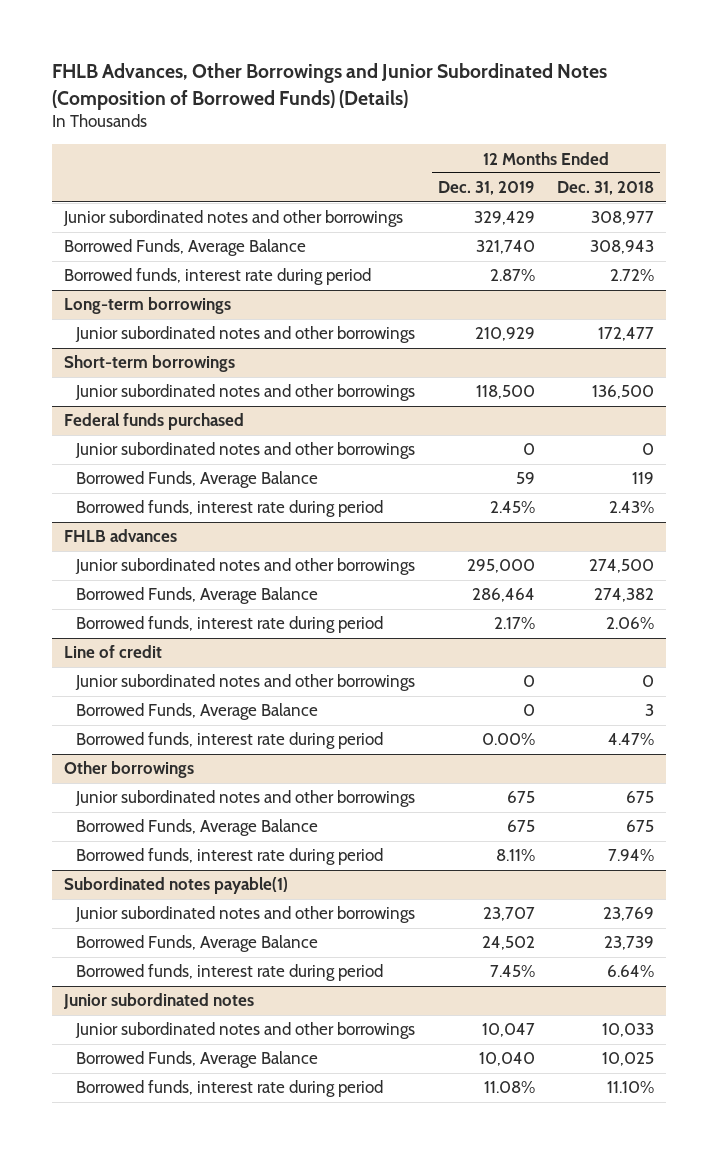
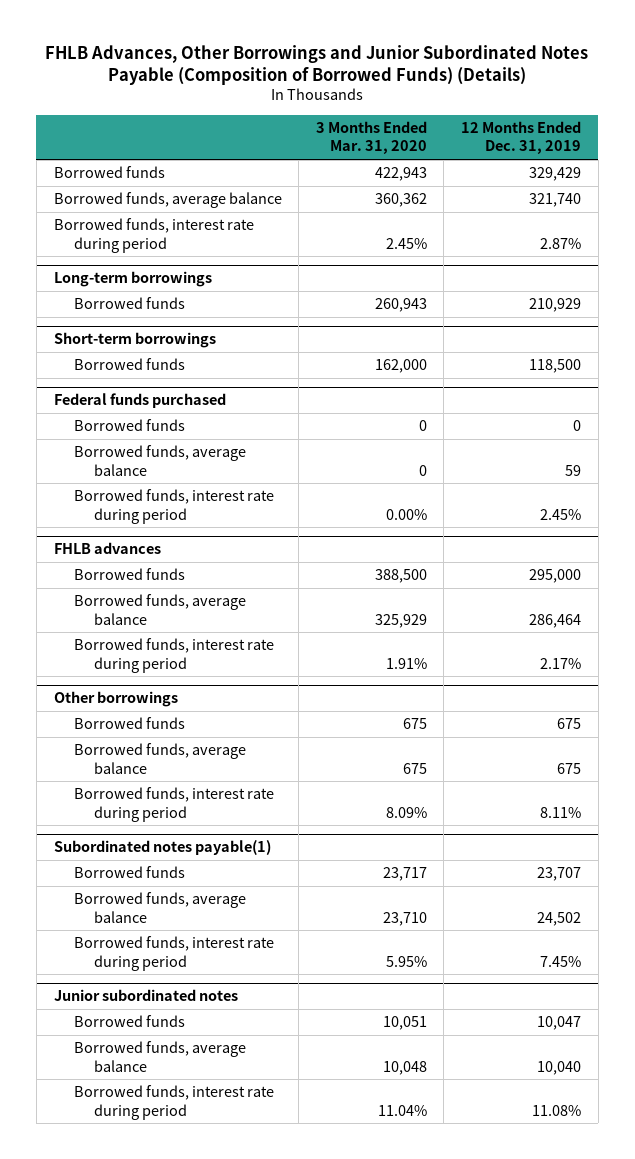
[52,63,608,110] FHLB Advances, Other Borrowings and Junior Subordinated Notes (Composition of Borrowed Funds) (Details) -> [45,44,589,86] FHLB Advances, Other Borrowings and Junior Subordinated Notes Payable (Composition of Borrowed Funds) (Details)
[557,181,655,196] Dec. 31, 2018 -> none
none -> [315,121,427,155] 3 Months Ended Mar. 31, 2020
[62,210,403,228] Junior subordinated notes and other borrowings -> [53,166,165,179] Borrowed funds
[63,239,306,257] Borrowed Funds, Average Balance -> [53,192,282,209] Borrowed funds, average balance
[75,326,416,344] Junior subordinated notes and other borrowings -> [73,297,185,310] Borrowed funds
[75,384,416,402] Junior subordinated notes and other borrowings -> [73,358,185,371] Borrowed funds
[75,442,416,460] Junior subordinated notes and other borrowings -> [73,419,185,432] Borrowed funds
[76,471,319,489] Borrowed Funds, Average Balance -> [73,445,246,476] Borrowed funds, average balance
[75,558,416,576] Junior subordinated notes and other borrowings -> [73,568,185,581] Borrowed funds
[76,587,319,605] Borrowed Funds, Average Balance -> [73,594,246,625] Borrowed funds, average balance
[63,645,162,659] Line of credit -> none
[75,674,416,692] Junior subordinated notes and other borrowings -> none
[76,703,319,721] Borrowed Funds, Average Balance -> none
[76,732,384,750] Borrowed funds, interest rate during period -> none
[75,790,416,808] Junior subordinated notes and other borrowings -> [73,717,185,730] Borrowed funds
[76,819,319,837] Borrowed Funds, Average Balance -> [73,743,246,774] Borrowed funds, average balance
[75,906,416,924] Junior subordinated notes and other borrowings -> [73,866,185,879] Borrowed funds
[76,935,319,953] Borrowed Funds, Average Balance -> [73,892,246,923] Borrowed funds, average balance
[75,1022,416,1040] Junior subordinated notes and other borrowings -> [73,1015,185,1028] Borrowed funds
[76,1051,319,1069] Borrowed Funds, Average Balance -> [73,1041,246,1072] Borrowed funds, average balance

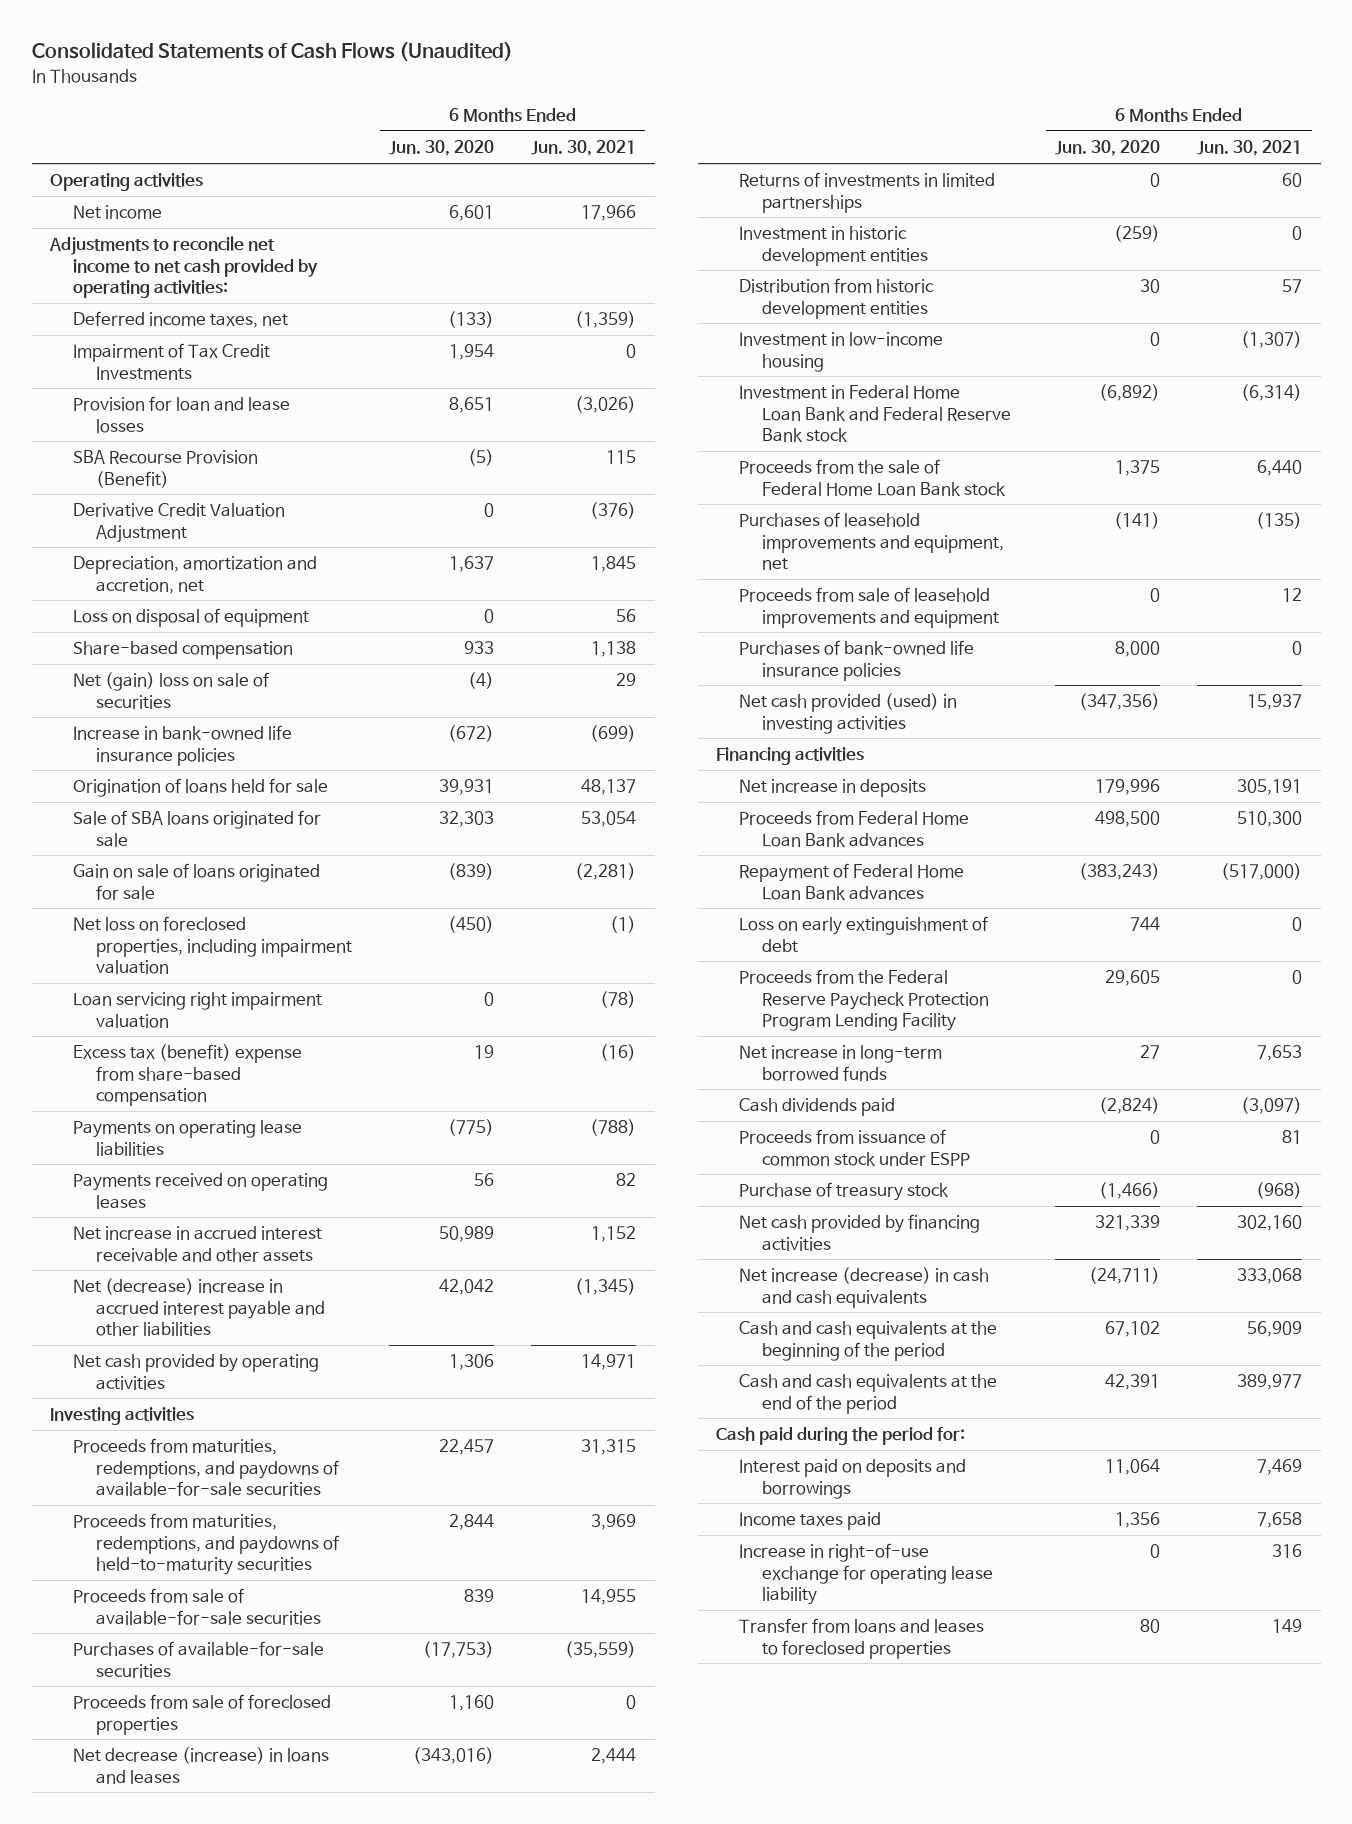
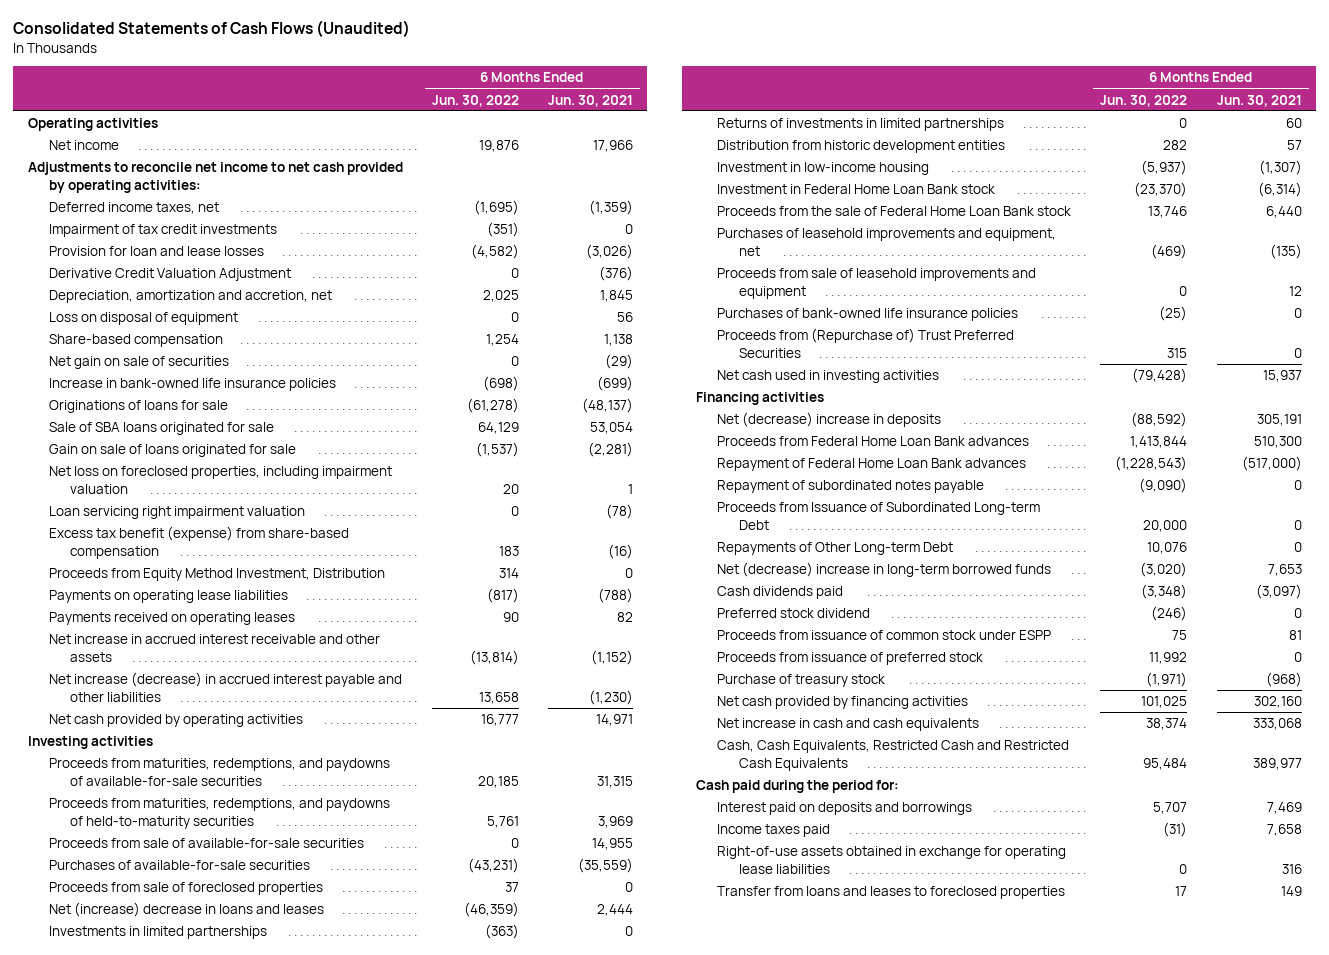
[389,140,495,157] Jun. 30, 2020 -> none
none -> [431,94,519,107] Jun. 30, 2022
[73,343,271,380] Impairment of Tax Credit Investments -> [48,224,277,238] Impairment of tax credit investments
[73,450,259,488] SBA Recourse Provision (Benefit) -> none
[73,672,270,709] Net (gain) loss on sale of securities -> [48,356,229,370] Net gain on sale of securities
[616,673,637,687] 29 -> [604,354,633,370] (29)
[73,778,329,798] Origination of loans held for sale -> [48,400,228,414] Originations of loans for sale
[581,779,637,796] 48,137 -> [581,398,633,414] (48,137)
[610,916,637,934] (1) -> [627,483,633,494] 1
[73,1044,303,1106] Excess tax (benefit) expense from share-based compensation -> [48,526,349,559] Excess tax benefit (expense) from share-based compensation
none -> [48,568,385,582] Proceeds from Equity Method Investment, Distribution
[591,1226,637,1243] 1,152 -> [590,649,633,665] (1,152)
[73,1278,326,1336] Net (decrease) increase in accrued interest payable and other liabilities -> [48,672,402,702] Net increase (decrease) in accrued interest payable and other liabilities
[575,1278,637,1296] (1,345) -> [588,689,633,705] (1,230)
[73,1747,330,1784] Net decrease (increase) in loans and leases -> [48,902,324,918] Net (increase) decrease in loans and leases
none -> [48,926,267,940] Investments in limited partnerships
[739,226,929,266] Investment in historic development entities -> none
[739,385,1012,442] Investment in Federal Home Loan Bank and Federal Reserve Bank stock -> [717,184,996,195] Investment in Federal Home Loan Bank stock
none -> [717,328,1015,358] Proceeds from (Repurchase of) Trust Preferred Securities
[739,693,958,734] Net cash provided (used) in investing activities -> [717,370,940,384] Net cash used in investing activities
[739,779,927,798] Net increase in deposits -> [717,412,942,428] Net (decrease) increase in deposits
[739,916,989,953] Loss on early extinguishment of debt -> none
[739,969,990,1031] Proceeds from the Federal Reserve Paycheck Protection Program Lending Facility -> none
none -> [717,480,985,494] Repayment of subordinated notes payable
none -> [717,502,1041,530] Proceeds from Issuance of Subordinated Long-term Debt
none -> [717,542,954,556] Repayments of Other Long-term Debt
[739,1045,943,1081] Net increase in long-term borrowed funds -> [717,562,1052,578] Net (decrease) increase in long-term borrowed funds
none -> [717,608,871,619] Preferred stock dividend
none -> [717,652,984,666] Proceeds from issuance of preferred stock
[739,1321,998,1361] Cash and cash equivalents at the beginning of the period -> none
[739,1267,990,1308] Net increase (decrease) in cash and cash equivalents -> [717,718,980,732] Net increase in cash and cash equivalents
[739,1374,998,1414] Cash and cash equivalents at the end of the period -> [717,740,1070,771] Cash, Cash Equivalents, Restricted Cash and Restricted Cash Equivalents
[739,1543,994,1605] Increase in right-of-use exchange for operating lease liability -> [717,846,1067,874] Right-of-use assets obtained in exchange for operating lease liabilities

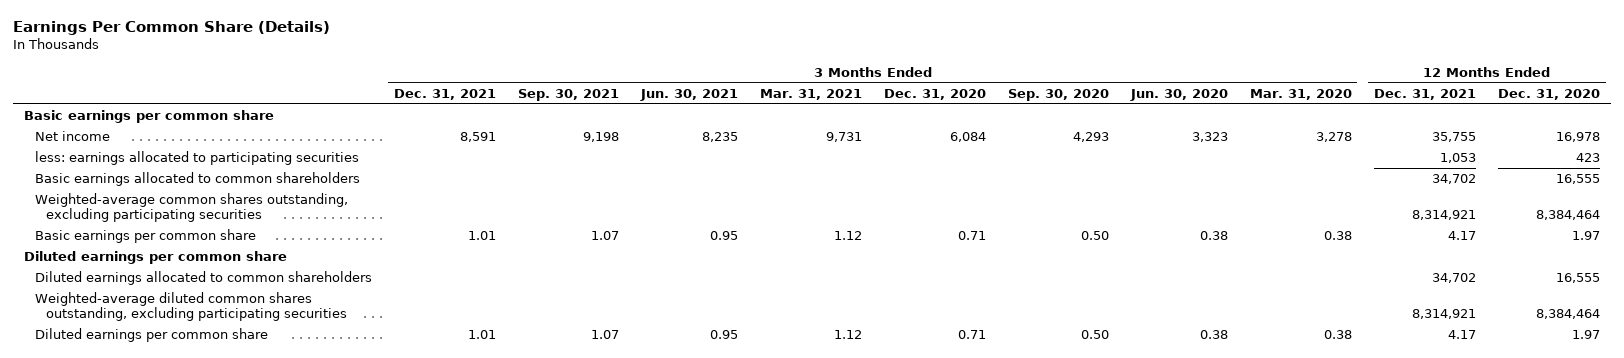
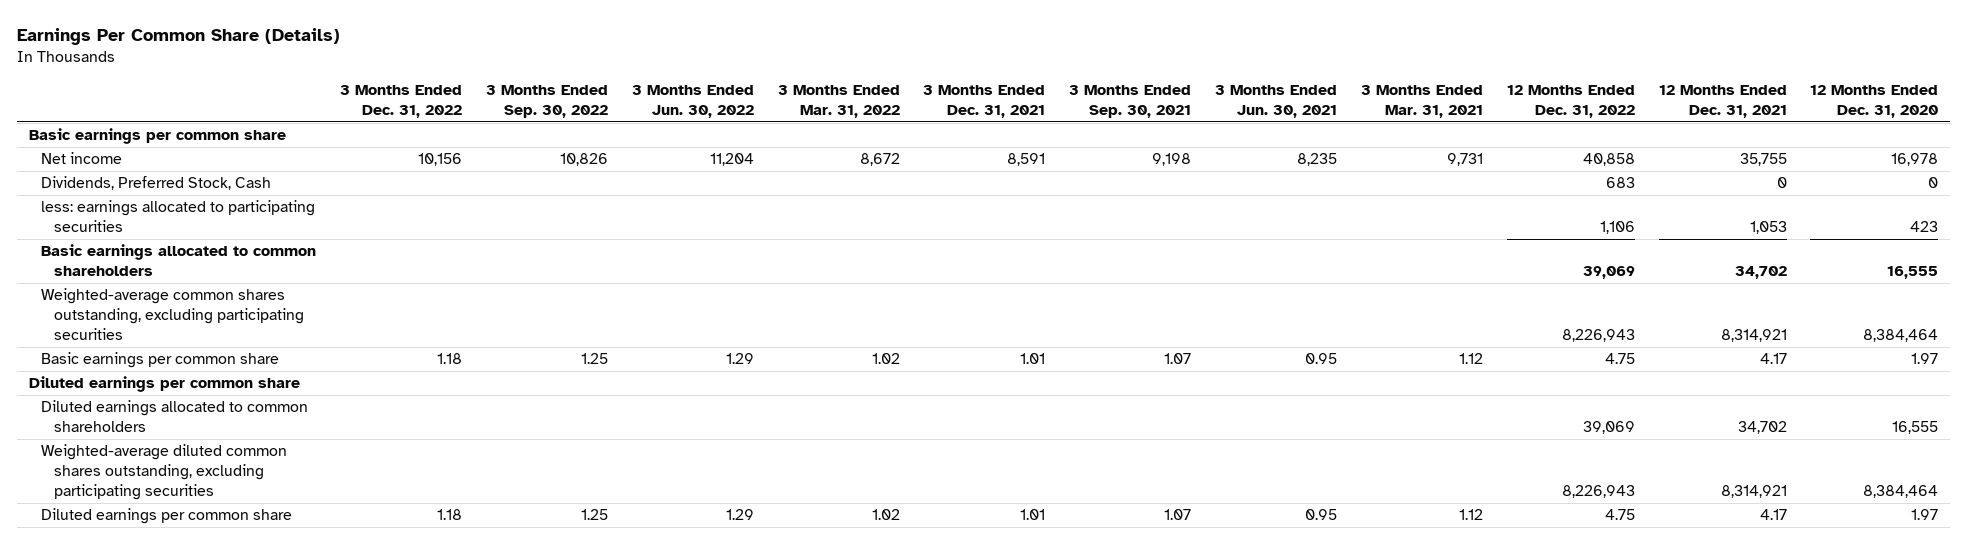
[883,88,986,100] Dec. 31, 2020 -> none
[1007,88,1109,101] Sep. 30, 2020 -> none
[1129,88,1228,101] Jun. 30, 2020 -> none
[1249,88,1352,100] Mar. 31, 2020 -> none
none -> [340,85,463,119] 3 Months Ended Dec. 31, 2022
none -> [485,85,608,119] 3 Months Ended Sep. 30, 2022
none -> [631,85,754,119] 3 Months Ended Jun. 30, 2022
none -> [777,85,900,119] 3 Months Ended Mar. 31, 2022
none -> [1506,85,1635,119] 12 Months Ended Dec. 31, 2022
none -> [41,176,272,191] Dividends, Preferred Stock, Cash

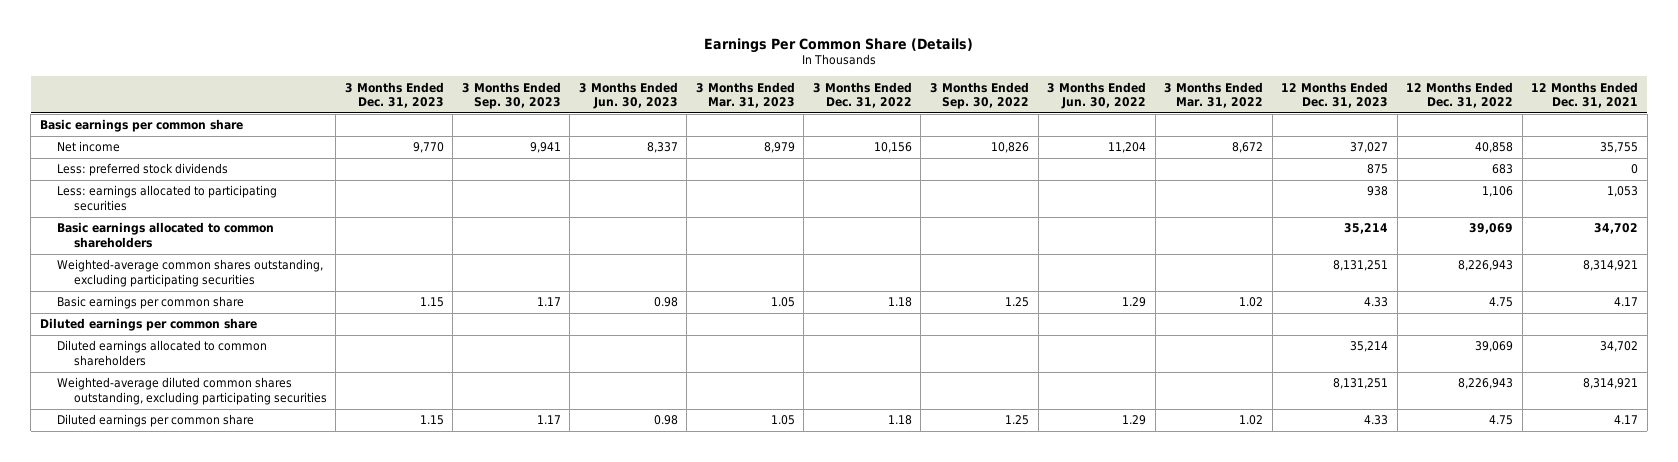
[923,85,1046,119] 3 Months Ended Dec. 31, 2021 -> none
[1069,85,1192,119] 3 Months Ended Sep. 30, 2021 -> none
[1215,85,1338,119] 3 Months Ended Jun. 30, 2021 -> none
[1360,85,1483,119] 3 Months Ended Mar. 31, 2021 -> none
[1810,85,1939,119] 12 Months Ended Dec. 31, 2020 -> none
none -> [344,81,444,108] 3 Months Ended Dec. 31, 2023
none -> [461,81,561,109] 3 Months Ended Sep. 30, 2023
none -> [578,81,678,109] 3 Months Ended Jun. 30, 2023
none -> [695,81,795,108] 3 Months Ended Mar. 31, 2023
none -> [1281,81,1389,108] 12 Months Ended Dec. 31, 2023
[41,176,272,191] Dividends, Preferred Stock, Cash -> [56,163,228,177] Less: preferred stock dividends
[41,200,316,233] less: earnings allocated to participating securities -> [56,185,277,211] Less: earnings allocated to participating securities

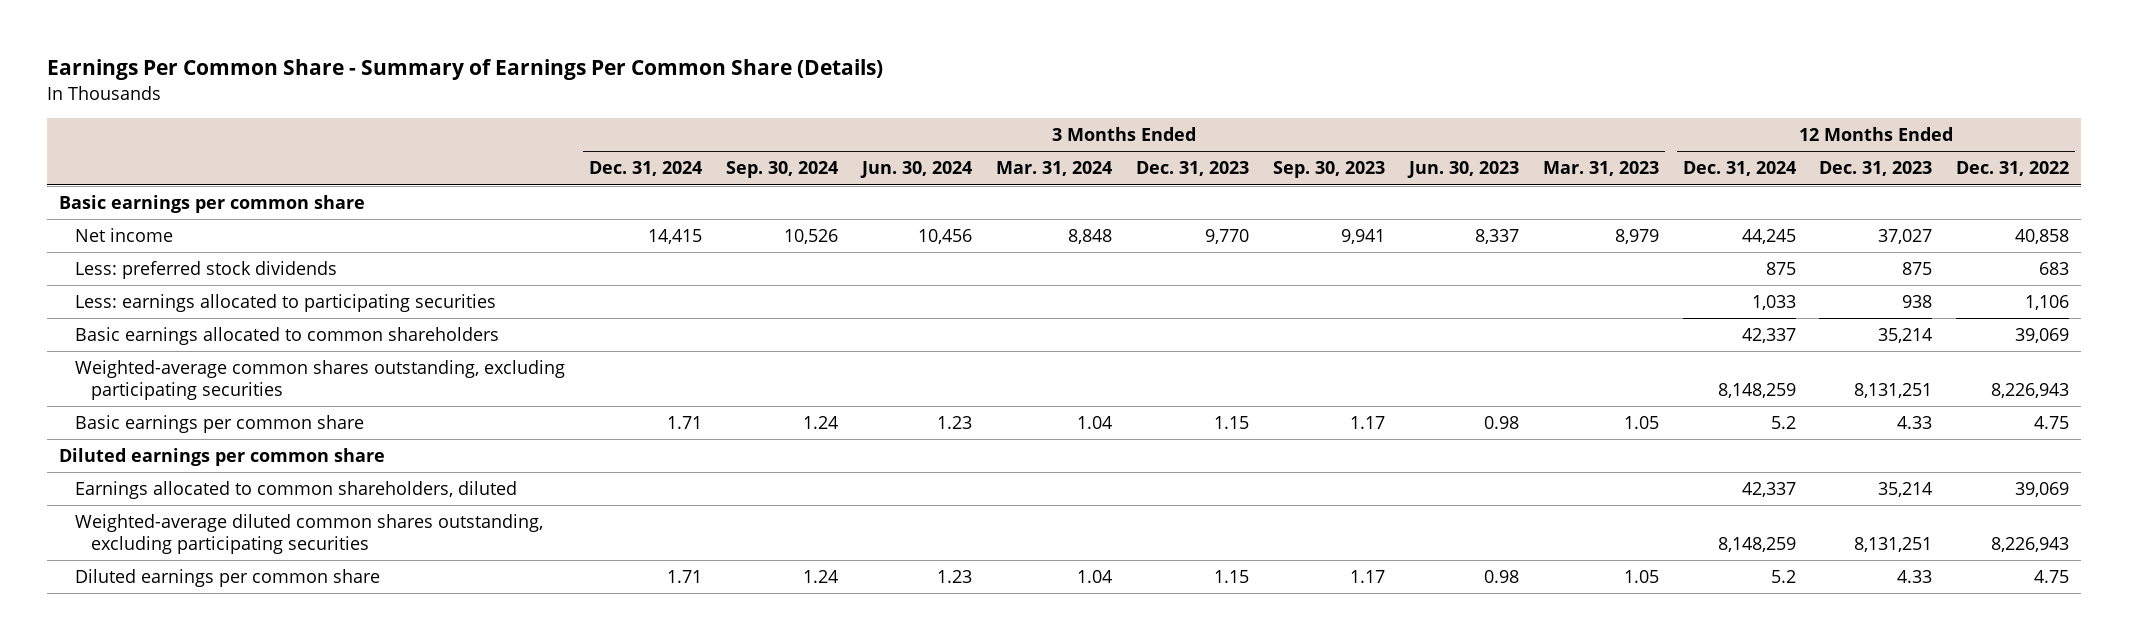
[704,37,974,53] Earnings Per Common Share (Details) -> [47,59,884,81] Earnings Per Common Share - Summary of Earnings Per Common Share (Details)
[812,81,912,108] 3 Months Ended Dec. 31, 2022 -> none
[930,81,1030,109] 3 Months Ended Sep. 30, 2022 -> none
[1047,81,1147,109] 3 Months Ended Jun. 30, 2022 -> none
[1164,81,1264,108] 3 Months Ended Mar. 31, 2022 -> none
[1531,81,1639,108] 12 Months Ended Dec. 31, 2021 -> none
none -> [589,161,703,177] Dec. 31, 2024
none -> [726,161,839,179] Sep. 30, 2024
none -> [860,161,973,179] Jun. 30, 2024
none -> [995,161,1112,177] Mar. 31, 2024
none -> [1682,161,1796,177] Dec. 31, 2024
[56,340,267,366] Diluted earnings allocated to common shareholders -> [75,481,518,500] Earnings allocated to common shareholders, diluted

